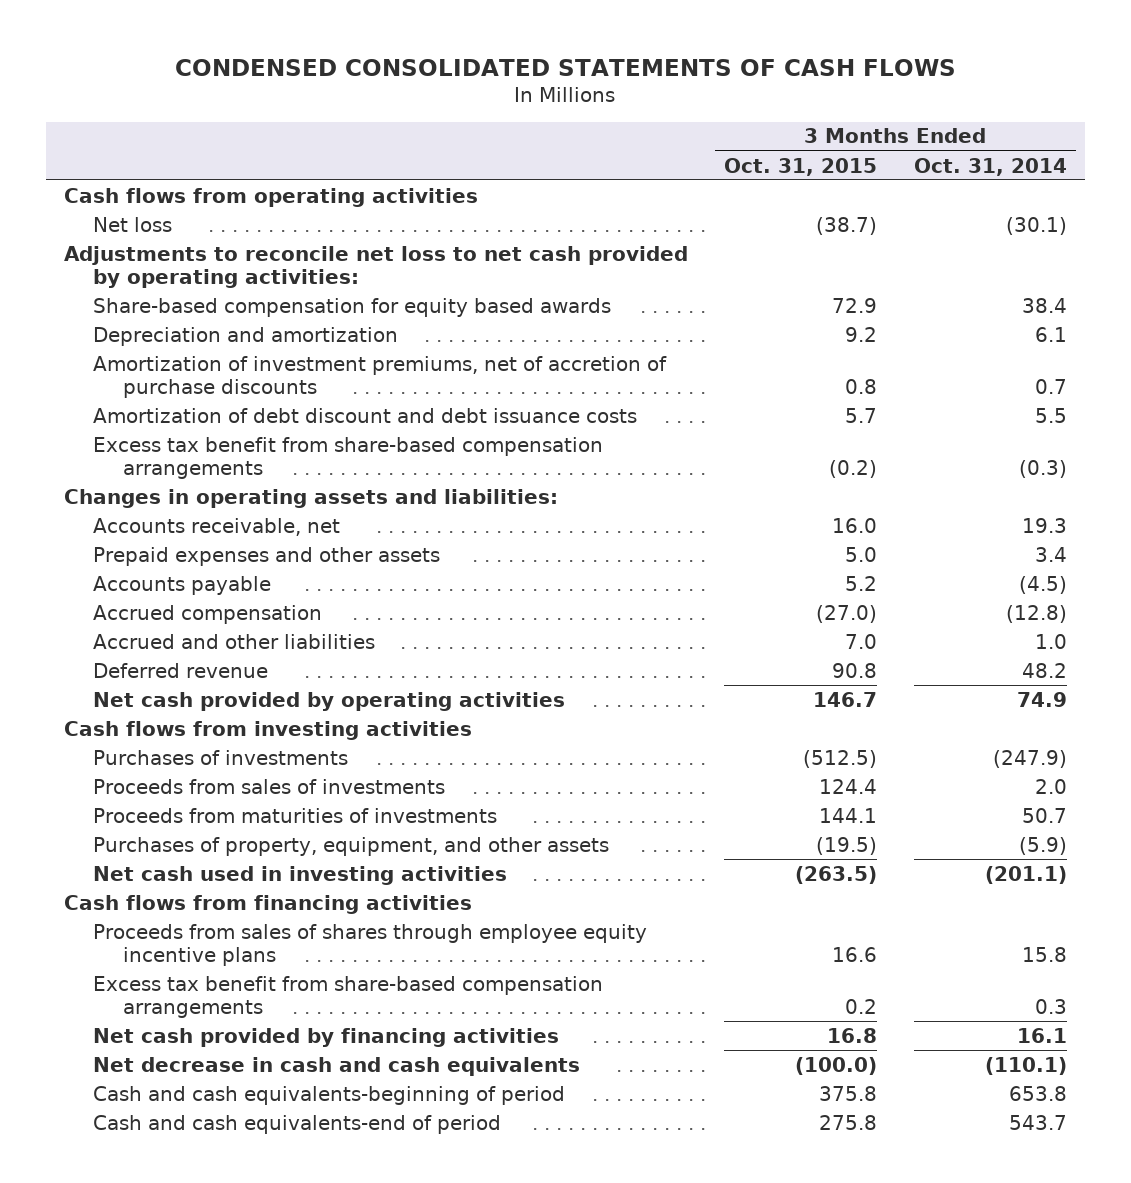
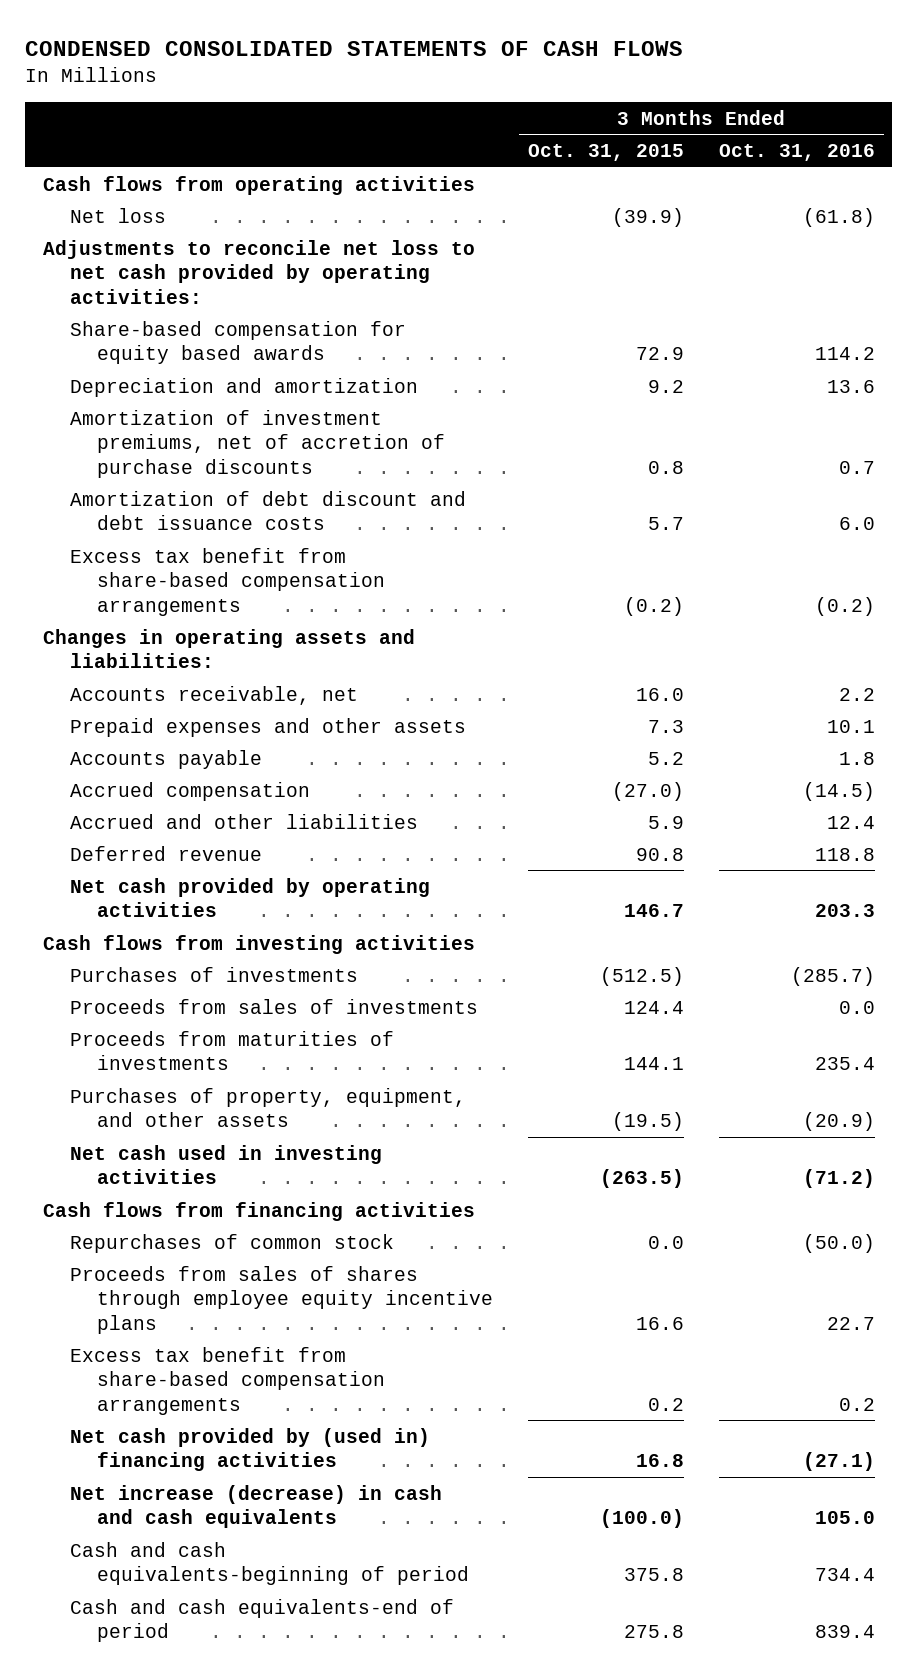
[913,157,1067,176] Oct. 31, 2014 -> none
none -> [718,144,875,162] Oct. 31, 2016
[816,216,878,235] (38.7) -> [611,207,684,227] (39.9)
[845,546,878,562] 5.0 -> [647,719,684,733] 7.3
[845,633,878,649] 7.0 -> [647,815,684,829] 5.9
none -> [69,1233,394,1253] Repurchases of common stock
[93,1027,560,1047] Net cash provided by financing activities -> [69,1427,430,1472] Net cash provided by (used in) financing activities
[93,1056,581,1076] Net decrease in cash and cash equivalents -> [69,1484,442,1529] Net increase (decrease) in cash and cash equivalents

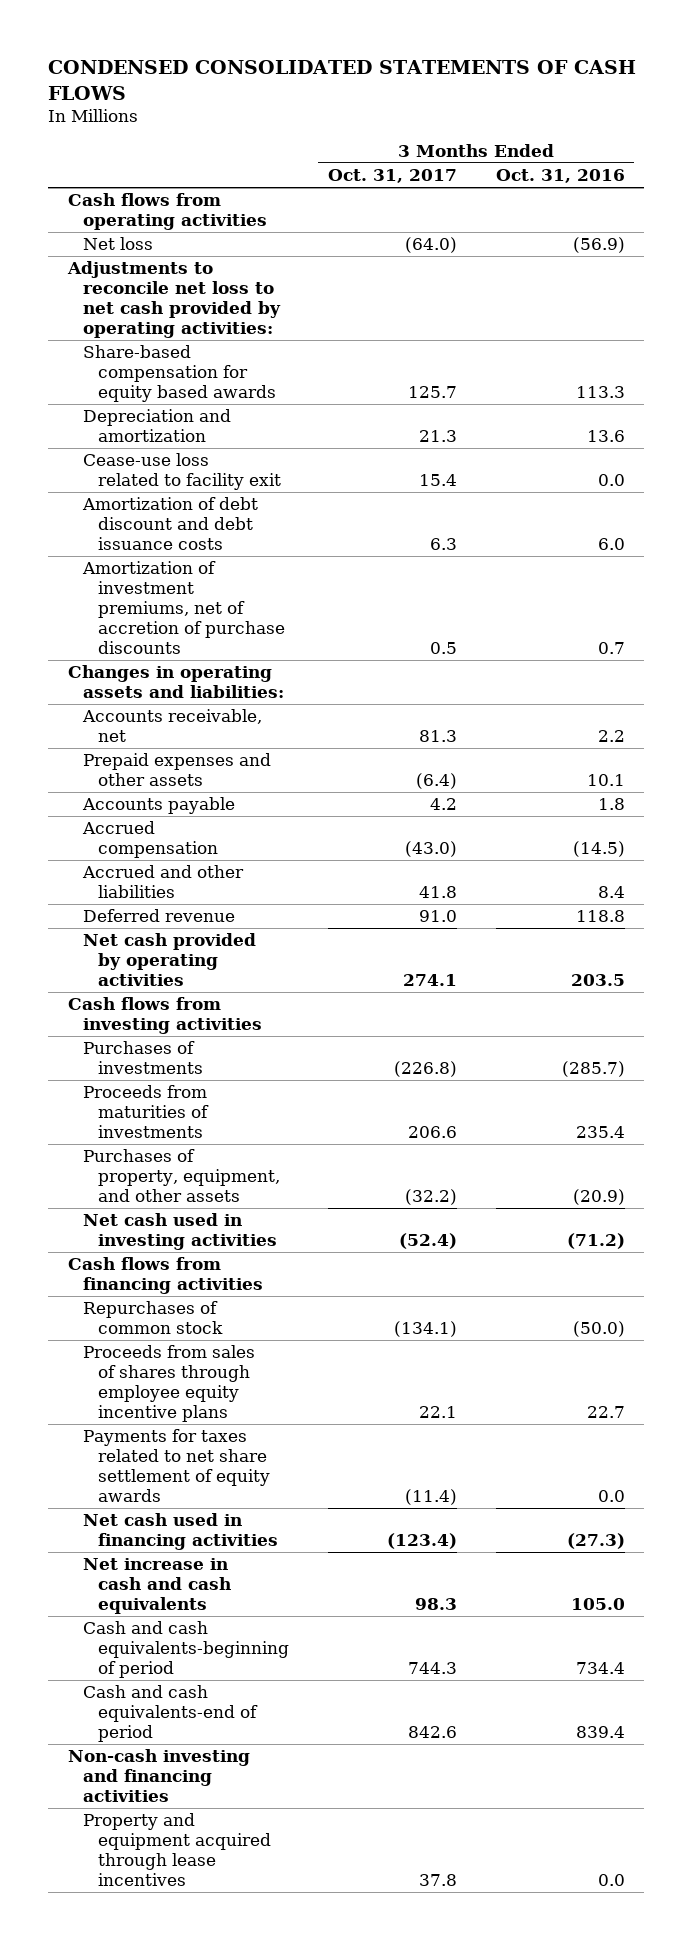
[527,144,684,162] Oct. 31, 2015 -> none
none -> [327,169,457,184] Oct. 31, 2017
[802,207,875,227] (61.8) -> [572,237,625,254] (56.9)
[814,347,875,361] 114.2 -> [575,386,625,399] 113.3
none -> [82,453,281,491] Cease-use loss related to facility exit
[69,547,385,616] Excess tax benefit from share-based compensation arrangements -> none
[69,409,445,478] Amortization of investment premiums, net of accretion of purchase discounts -> [81,561,285,655] Amortization of investment premiums, net of accretion of purchase discounts
[826,815,875,829] 12.4 -> [597,886,625,899] 8.4
[814,904,875,918] 203.3 -> [570,974,625,987] 203.5
[69,998,478,1014] Proceeds from sales of investments -> none
[69,1346,385,1415] Excess tax benefit from share-based compensation arrangements -> none
none -> [82,1429,270,1503] Payments for taxes related to net share settlement of equity awards
[69,1427,430,1472] Net cash provided by (used in) financing activities -> [82,1513,278,1551] Net cash used in financing activities
[802,1452,875,1472] (27.1) -> [566,1533,625,1550] (27.3)
[69,1484,442,1529] Net increase (decrease) in cash and cash equivalents -> [82,1558,231,1615] Net increase in cash and cash equivalents
none -> [67,1749,250,1803] Non-cash investing and financing activities
none -> [82,1813,271,1887] Property and equipment acquired through lease incentives

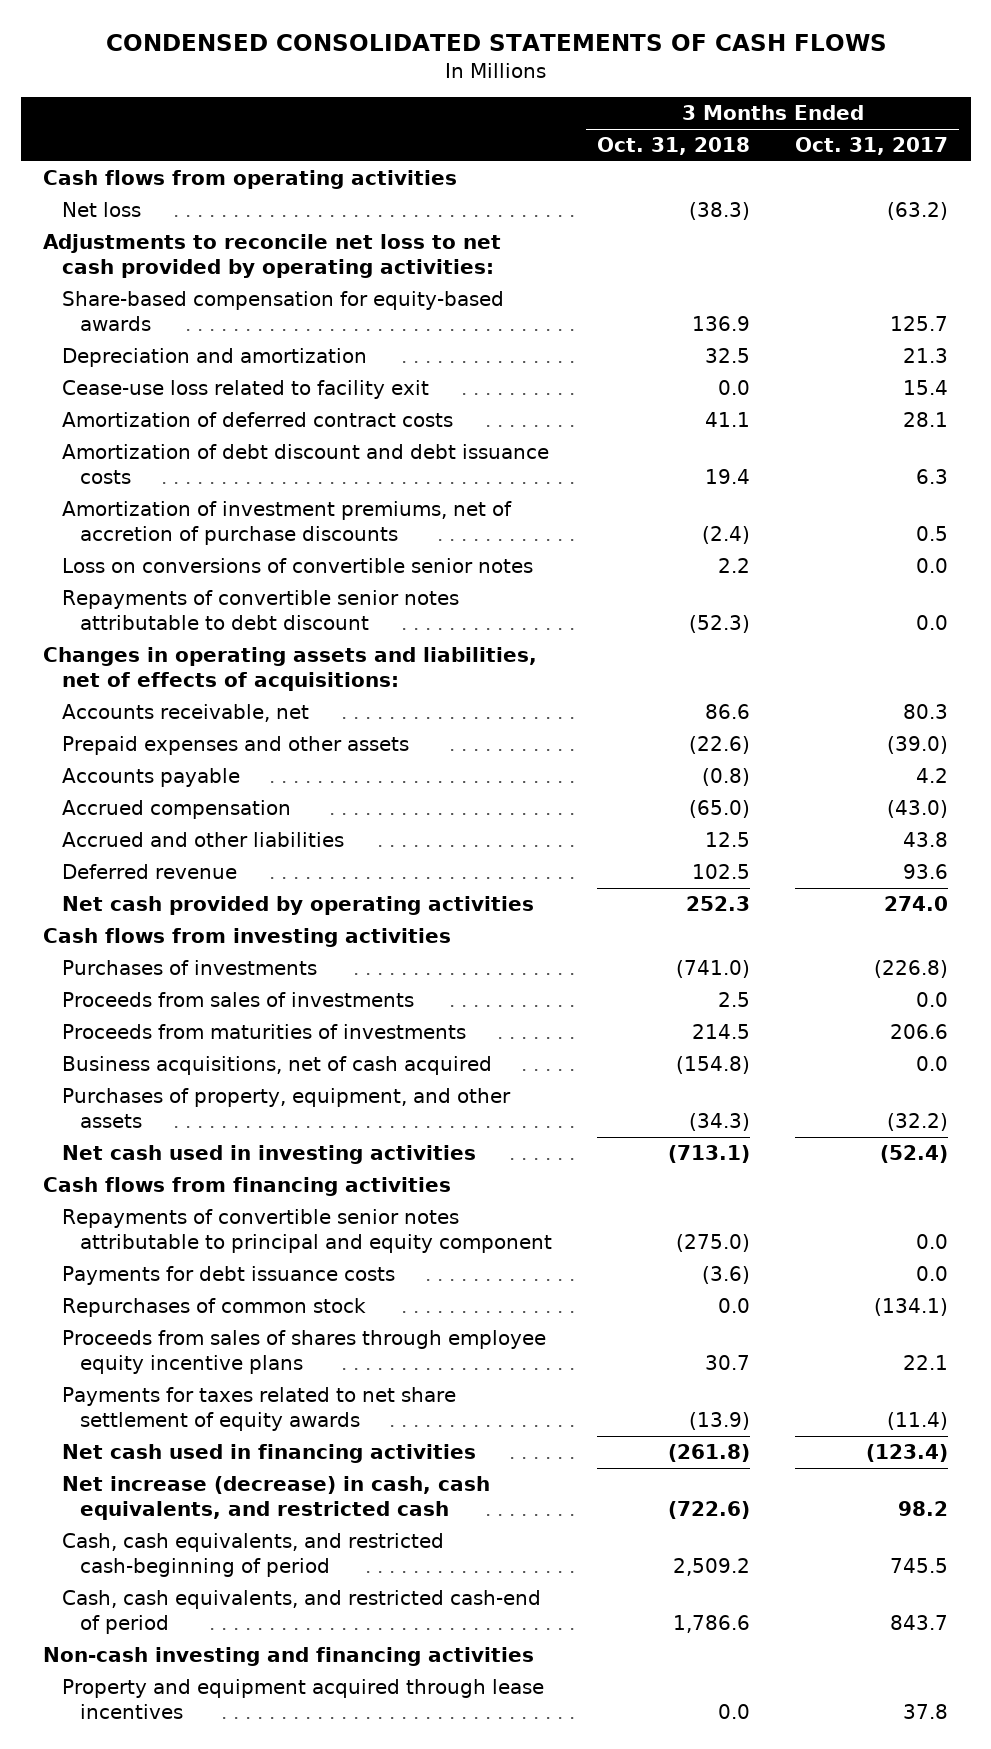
[495,169,625,184] Oct. 31, 2016 -> none
none -> [597,137,751,156] Oct. 31, 2018
[404,237,457,254] (64.0) -> [887,201,949,220] (63.2)
[82,345,276,403] Share-based compensation for equity based awards -> [61,290,504,332] Share-based compensation for equity-based awards
none -> [61,411,453,427] Amortization of deferred contract costs
none -> [61,557,533,573] Loss on conversions of convertible senior notes
none -> [61,589,459,631] Repayments of convertible senior notes attributable to debt discount
[67,665,284,699] Changes in operating assets and liabilities: -> [43,646,538,692] Changes in operating assets and liabilities, net of effects of acquisitions:
[418,730,457,743] 81.3 -> [903,703,949,719] 80.3
[415,773,457,790] (6.4) -> [887,735,949,754] (39.0)
[418,886,457,899] 41.8 -> [903,831,949,847] 43.8
[418,910,457,923] 91.0 -> [903,863,949,879] 93.6
[402,974,457,987] 274.1 -> [884,895,949,911] 274.0
none -> [61,991,414,1007] Proceeds from sales of investments
none -> [61,1055,492,1075] Business acquisitions, net of cash acquired
none -> [61,1208,553,1254] Repayments of convertible senior notes attributable to principal and equity component
none -> [61,1265,395,1285] Payments for debt issuance costs
[82,1558,231,1615] Net increase in cash and cash equivalents -> [61,1475,490,1521] Net increase (decrease) in cash, cash equivalents, and restricted cash
[414,1598,457,1611] 98.3 -> [898,1501,949,1517] 98.2
[82,1621,289,1679] Cash and cash equivalents-beginning of period -> [61,1532,444,1578] Cash, cash equivalents, and restricted cash-beginning of period
[407,1662,457,1675] 744.3 -> [890,1558,949,1574] 745.5
[82,1685,258,1743] Cash and cash equivalents-end of period -> [61,1589,541,1635] Cash, cash equivalents, and restricted cash-end of period
[407,1726,457,1739] 842.6 -> [890,1615,949,1631] 843.7

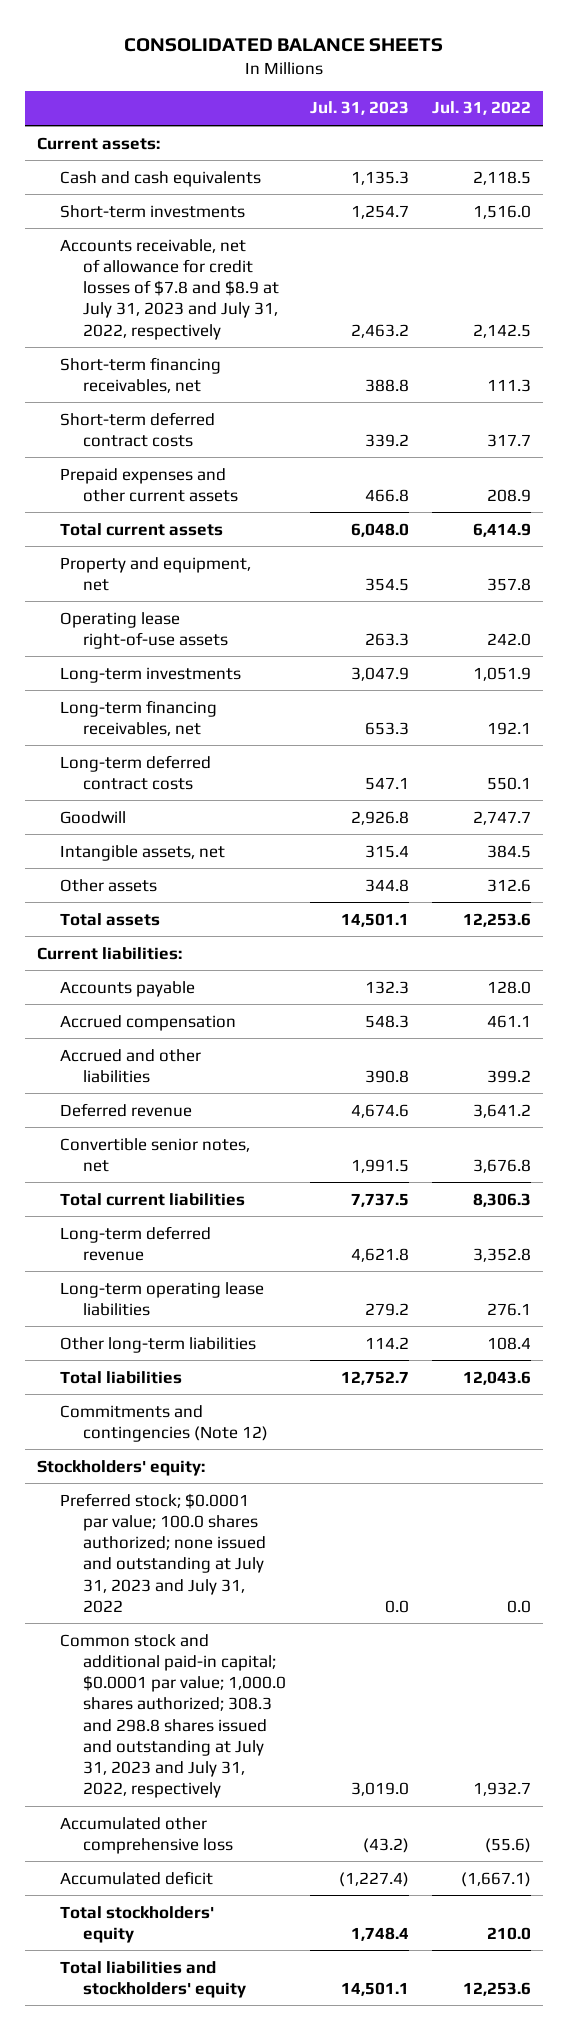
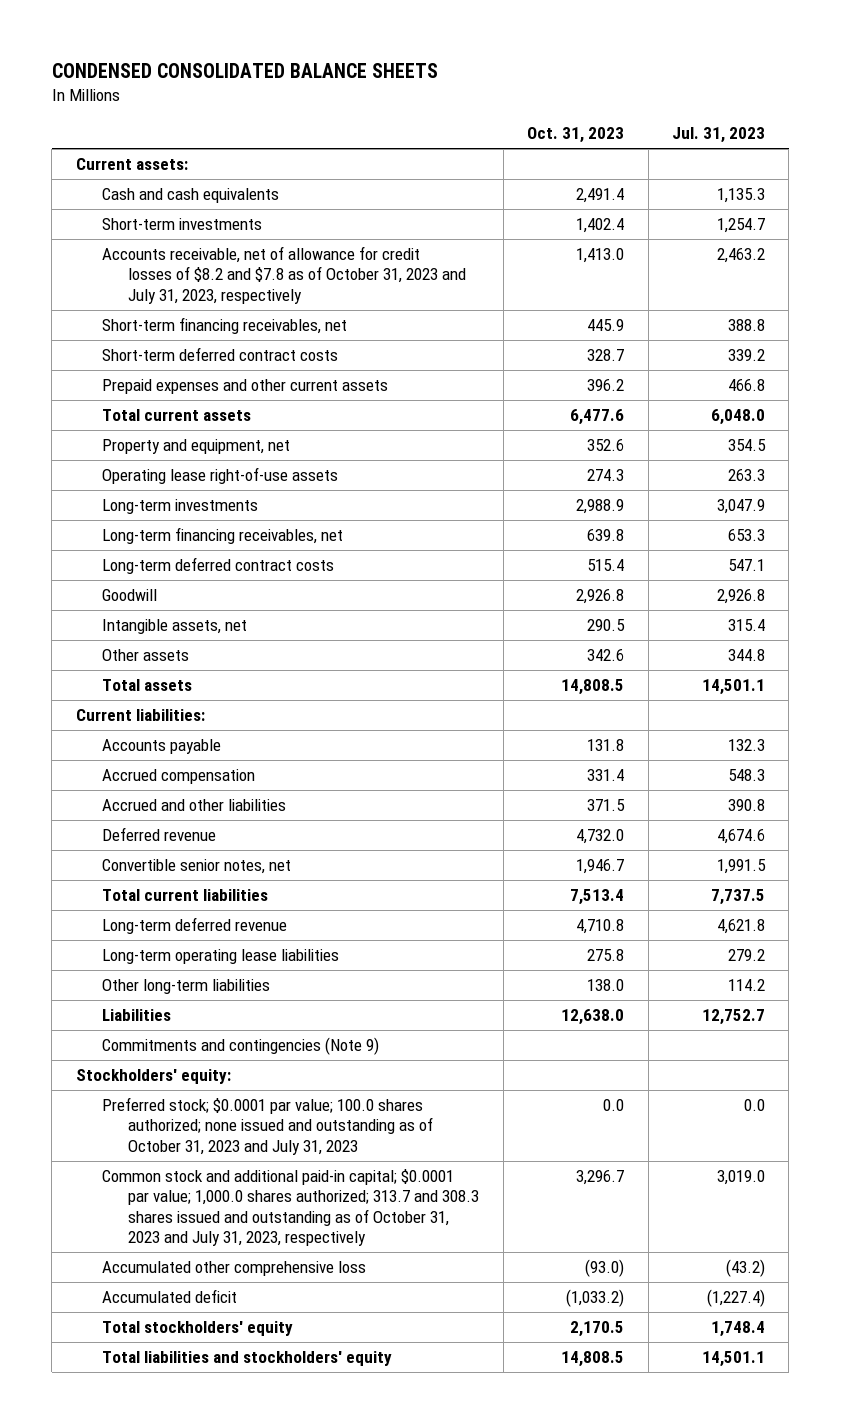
[123,37,443,52] CONSOLIDATED BALANCE SHEETS -> [51,63,438,79] CONDENSED CONSOLIDATED BALANCE SHEETS
[432,101,532,116] Jul. 31, 2022 -> none
none -> [527,127,625,144] Oct. 31, 2023
[59,238,279,340] Accounts receivable, net of allowance for credit losses of $7.8 and $8.9 at July 31, 2023 and July 31, 2022, respectively -> [102,246,467,304] Accounts receivable, net of allowance for credit losses of $8.2 and $7.8 as of October 31, 2023 and July 31, 2023, respectively
[59,1370,182,1384] Total liabilities -> [102,1009,172,1022] Liabilities
[59,1404,268,1442] Commitments and contingencies (Note 12) -> [102,1037,380,1056] Commitments and contingencies (Note 9)
[59,1492,266,1613] Preferred stock; $0.0001 par value; 100.0 shares authorized; none issued and outstanding at July 31, 2023 and July 31, 2022 -> [102,1097,434,1155] Preferred stock; $0.0001 par value; 100.0 shares authorized; none issued and outstanding as of October 31, 2023 and July 31, 2023
[59,1633,286,1799] Common stock and additional paid-in capital; $0.0001 par value; 1,000.0 shares authorized; 308.3 and 298.8 shares issued and outstanding at July 31, 2023 and July 31, 2022, respectively -> [102,1169,480,1246] Common stock and additional paid-in capital; $0.0001 par value; 1,000.0 shares authorized; 313.7 and 308.3 shares issued and outstanding as of October 31, 2023 and July 31, 2023, respectively

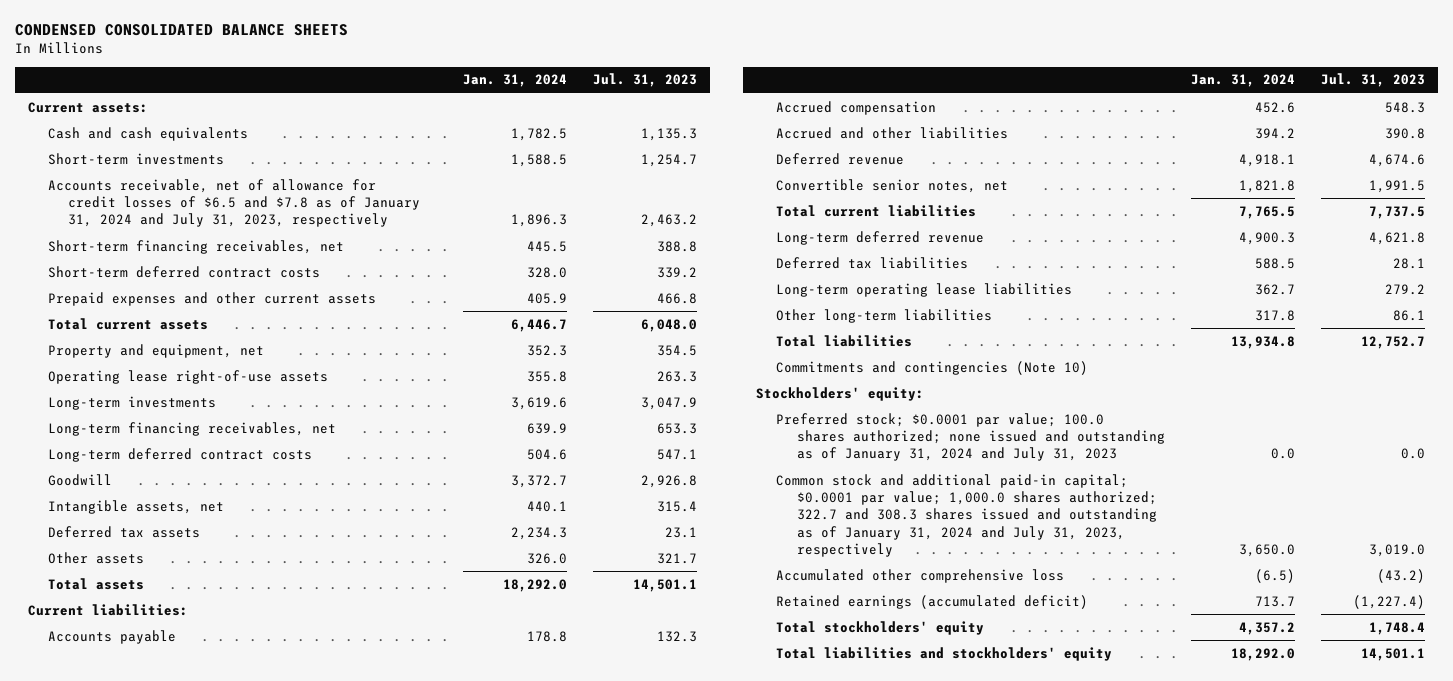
[527,127,625,144] Oct. 31, 2023 -> none
none -> [462,74,567,88] Jan. 31, 2024
[102,246,467,304] Accounts receivable, net of allowance for credit losses of $8.2 and $7.8 as of October 31, 2023 and July 31, 2023, respectively -> [48,178,421,228] Accounts receivable, net of allowance for credit losses of $6.5 and $7.8 as of January 31, 2024 and July 31, 2023, respectively
none -> [48,525,201,538] Deferred tax assets
[727,649,765,662] 344.8 -> [656,552,697,564] 321.7
none -> [776,256,969,269] Deferred tax liabilities
[727,979,765,992] 114.2 -> [1393,309,1426,321] 86.1
[102,1009,172,1022] Liabilities -> [776,334,913,347] Total liabilities
[102,1037,380,1056] Commitments and contingencies (Note 9) -> [776,360,1089,375] Commitments and contingencies (Note 10)
[102,1097,434,1155] Preferred stock; $0.0001 par value; 100.0 shares authorized; none issued and outstanding as of October 31, 2023 and July 31, 2023 -> [776,412,1165,462] Preferred stock; $0.0001 par value; 100.0 shares authorized; none issued and outstanding as of January 31, 2024 and July 31, 2023
[102,1169,480,1246] Common stock and additional paid-in capital; $0.0001 par value; 1,000.0 shares authorized; 313.7 and 308.3 shares issued and outstanding as of October 31, 2023 and July 31, 2023, respectively -> [776,473,1157,557] Common stock and additional paid-in capital; $0.0001 par value; 1,000.0 shares authorized; 322.7 and 308.3 shares issued and outstanding as of January 31, 2024 and July 31, 2023, respectively
[102,1289,238,1304] Accumulated deficit -> [776,594,1089,609] Retained earnings (accumulated deficit)

